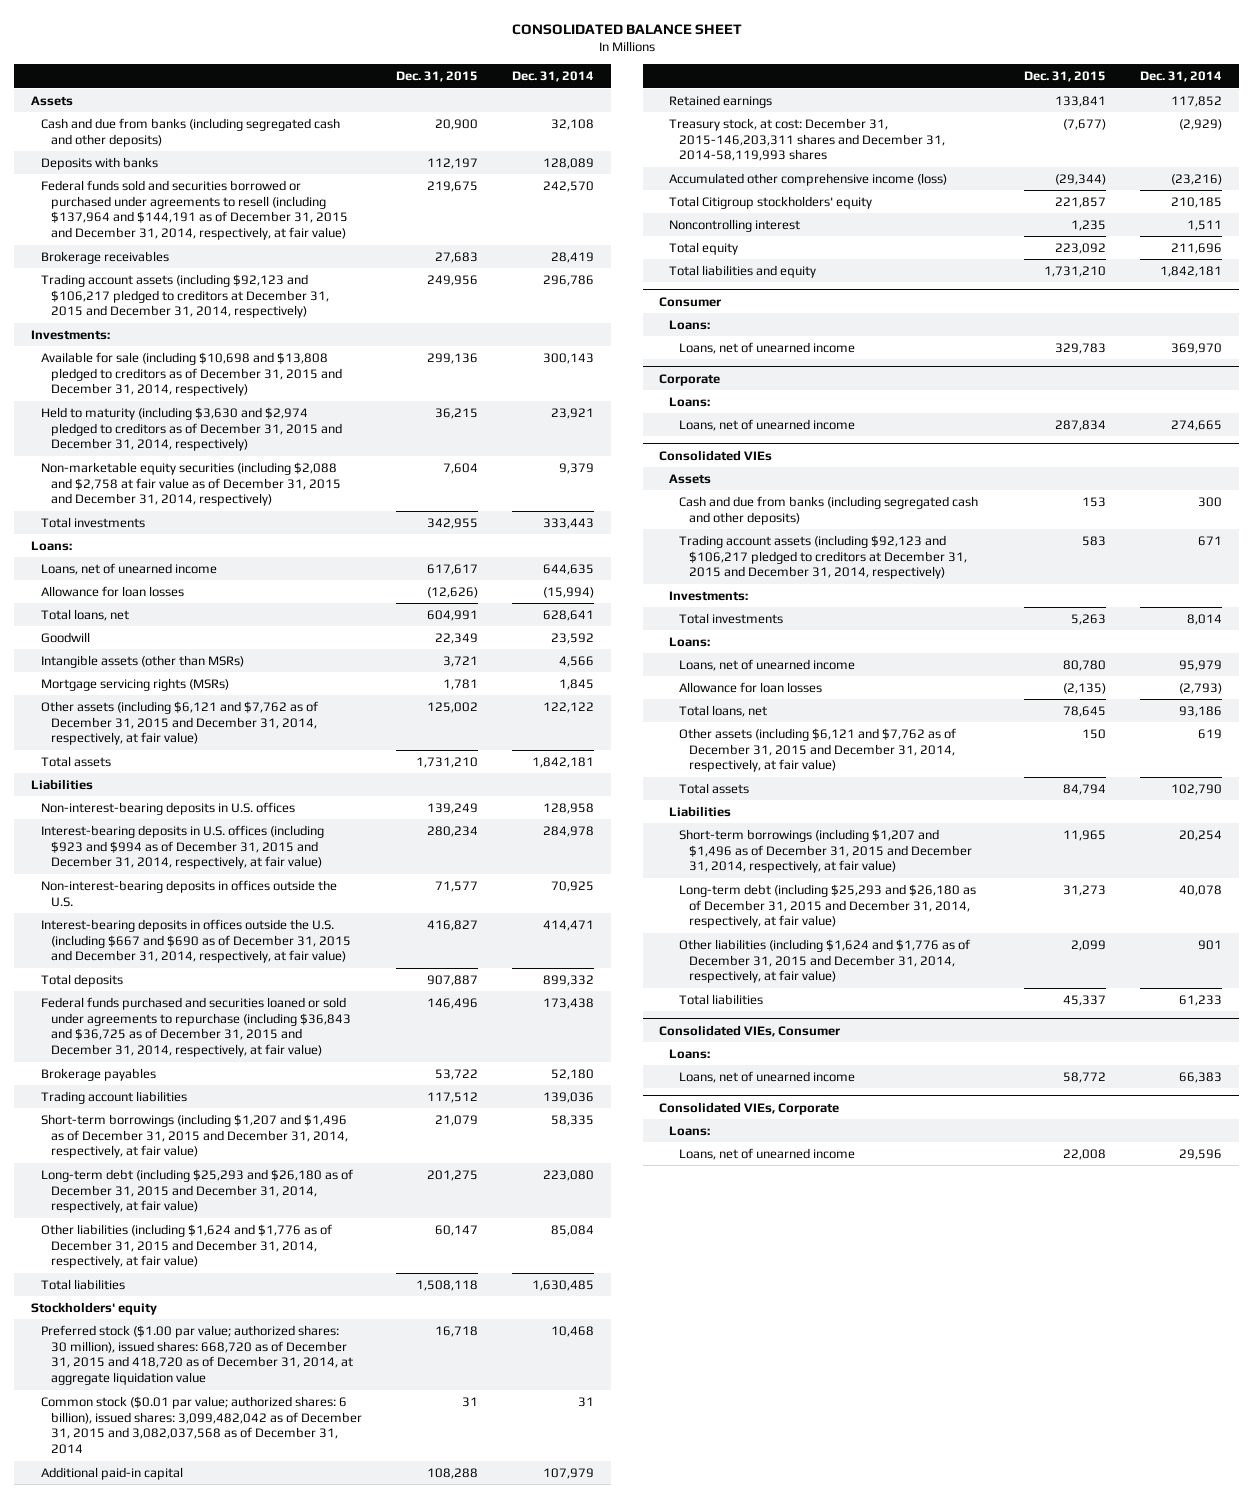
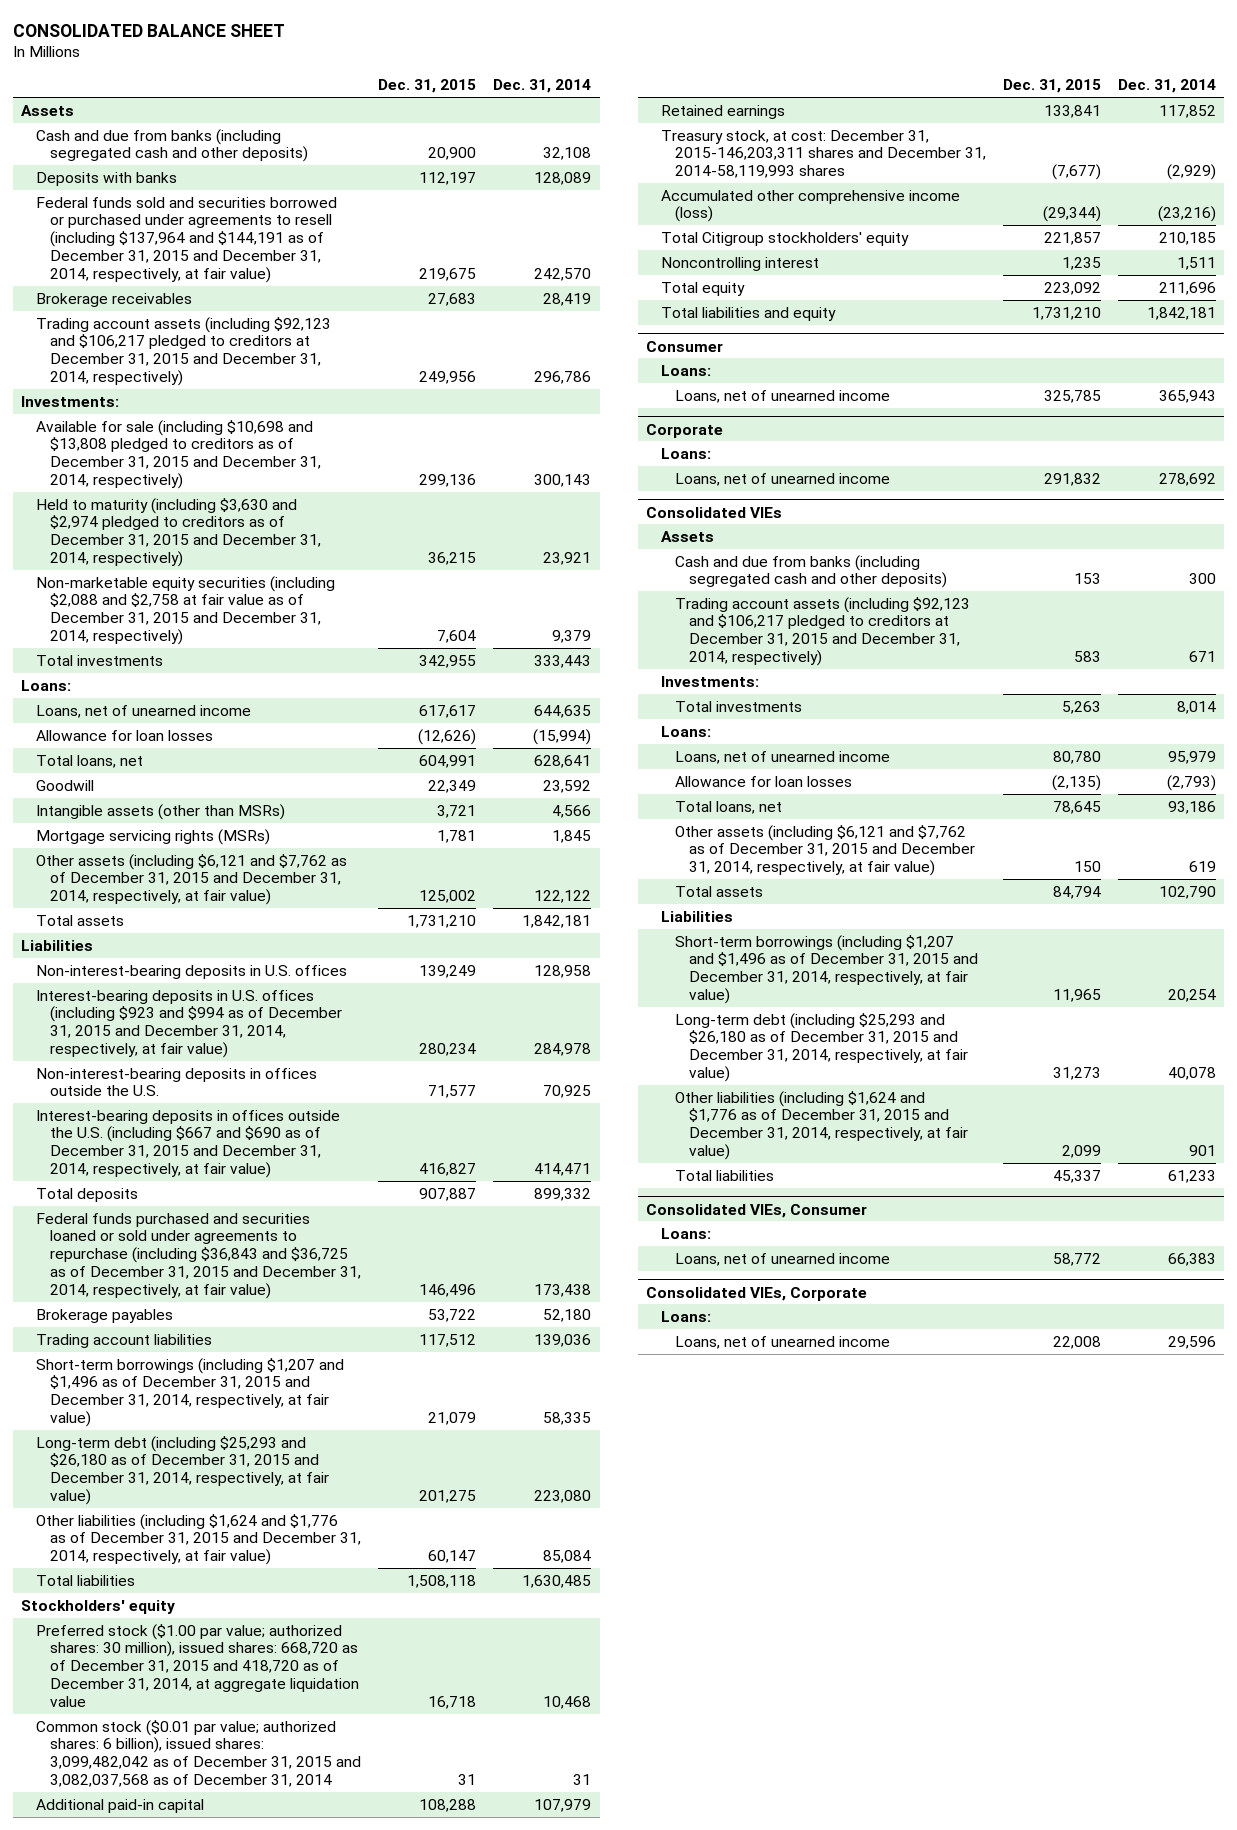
[1055,342,1107,354] 329,783 -> [1043,389,1101,403] 325,785
[1170,342,1222,354] 369,970 -> [1158,389,1216,403] 365,943
[1055,419,1107,431] 287,834 -> [1043,472,1101,486] 291,832
[1170,419,1222,431] 274,665 -> [1158,472,1216,486] 278,692

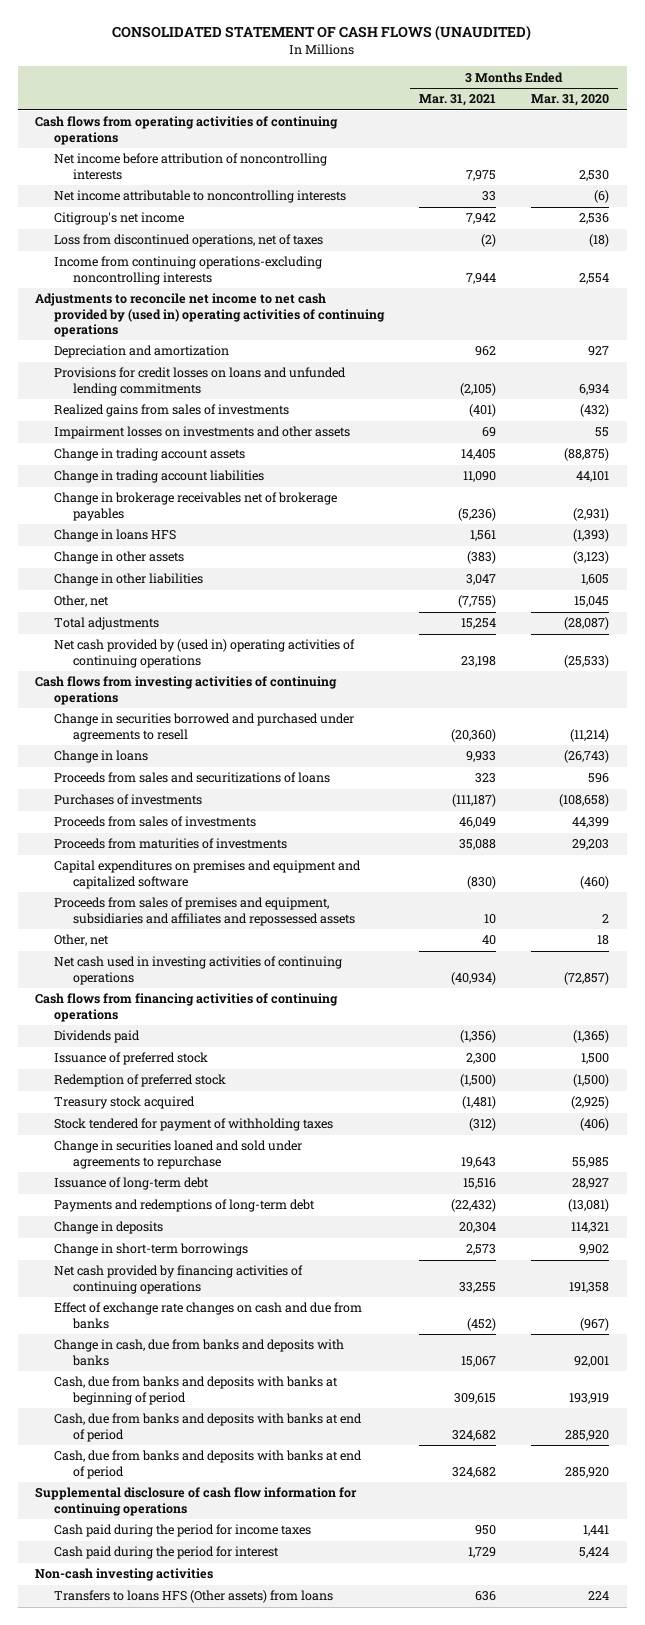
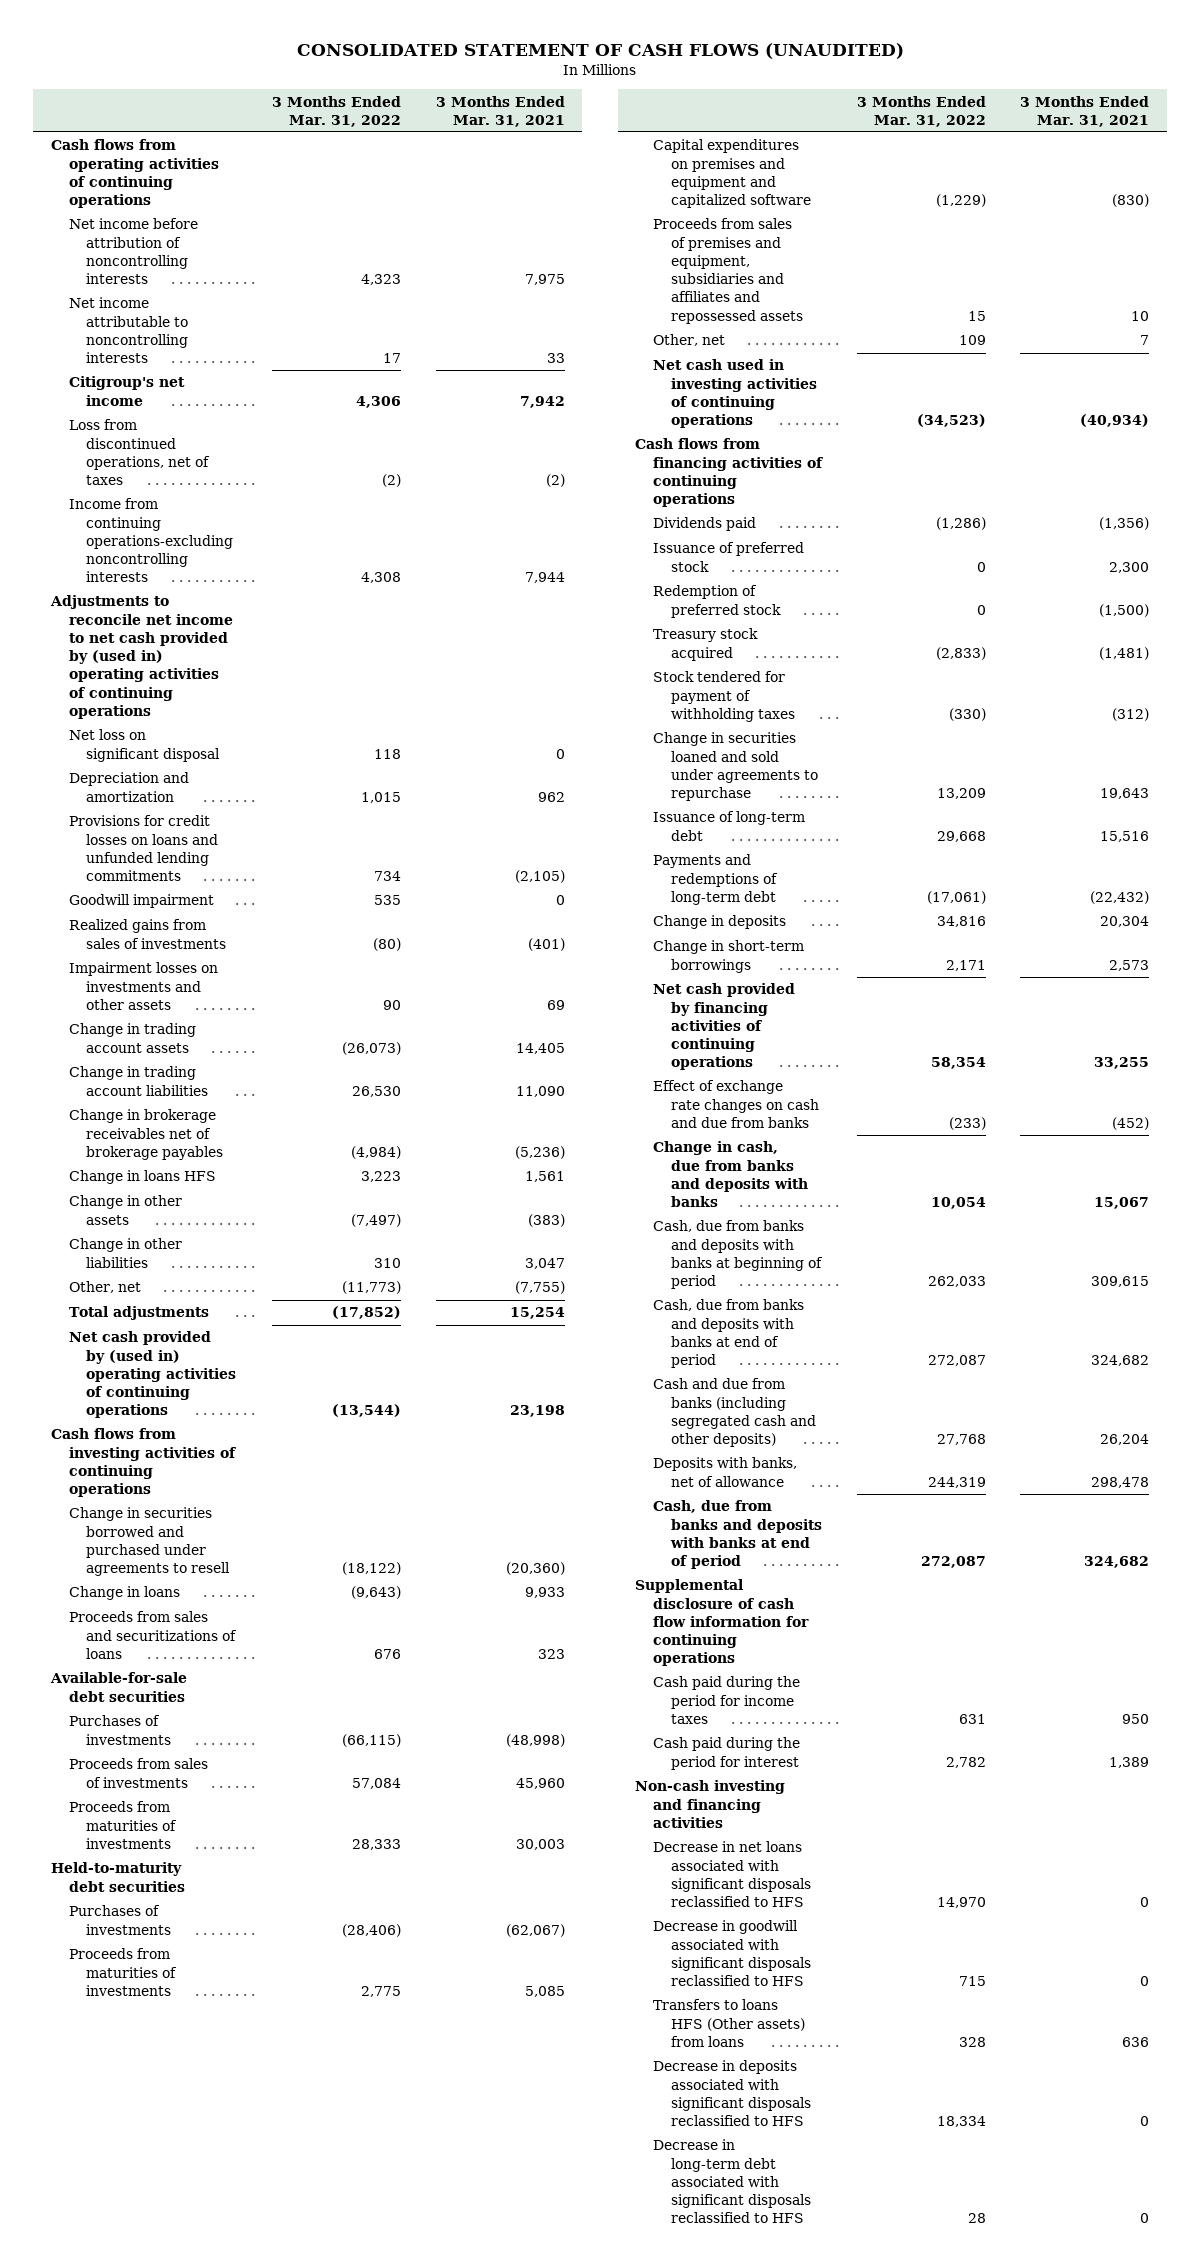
[531,94,610,107] Mar. 31, 2020 -> none
none -> [272,95,402,127] 3 Months Ended Mar. 31, 2022
none -> [68,729,221,762] Net loss on significant disposal
none -> [68,894,214,909] Goodwill impairment
none -> [49,1672,187,1702] Available-for-sale debt securities
[452,794,497,808] (111,187) -> [505,1733,565,1747] (48,998)
[459,817,497,829] 46,049 -> [515,1777,565,1789] 45,960
[459,839,497,851] 35,088 -> [515,1838,565,1850] 30,003
none -> [50,1862,185,1892] Held-to-maturity debt securities
none -> [68,1905,172,1935] Purchases of investments
none -> [68,1948,178,1996] Proceeds from maturities of investments
[482,935,497,946] 40 -> [1140,335,1150,346] 7
none -> [652,1378,816,1448] Cash and due from banks (including segregated cash and other deposits)
none -> [652,1457,797,1487] Deposits with banks, net of allowance
[468,1547,497,1559] 1,729 -> [1109,1756,1150,1768] 1,389
[35,1568,214,1582] Non-cash investing activities -> [635,1780,786,1828] Non-cash investing and financing activities
none -> [652,1841,811,1908] Decrease in net loans associated with significant disposals reclassified to HFS
none -> [652,1920,811,1987] Decrease in goodwill associated with significant disposals reclassified to HFS
none -> [652,2060,811,2127] Decrease in deposits associated with significant disposals reclassified to HFS
none -> [652,2139,811,2224] Decrease in long-term debt associated with significant disposals reclassified to HFS

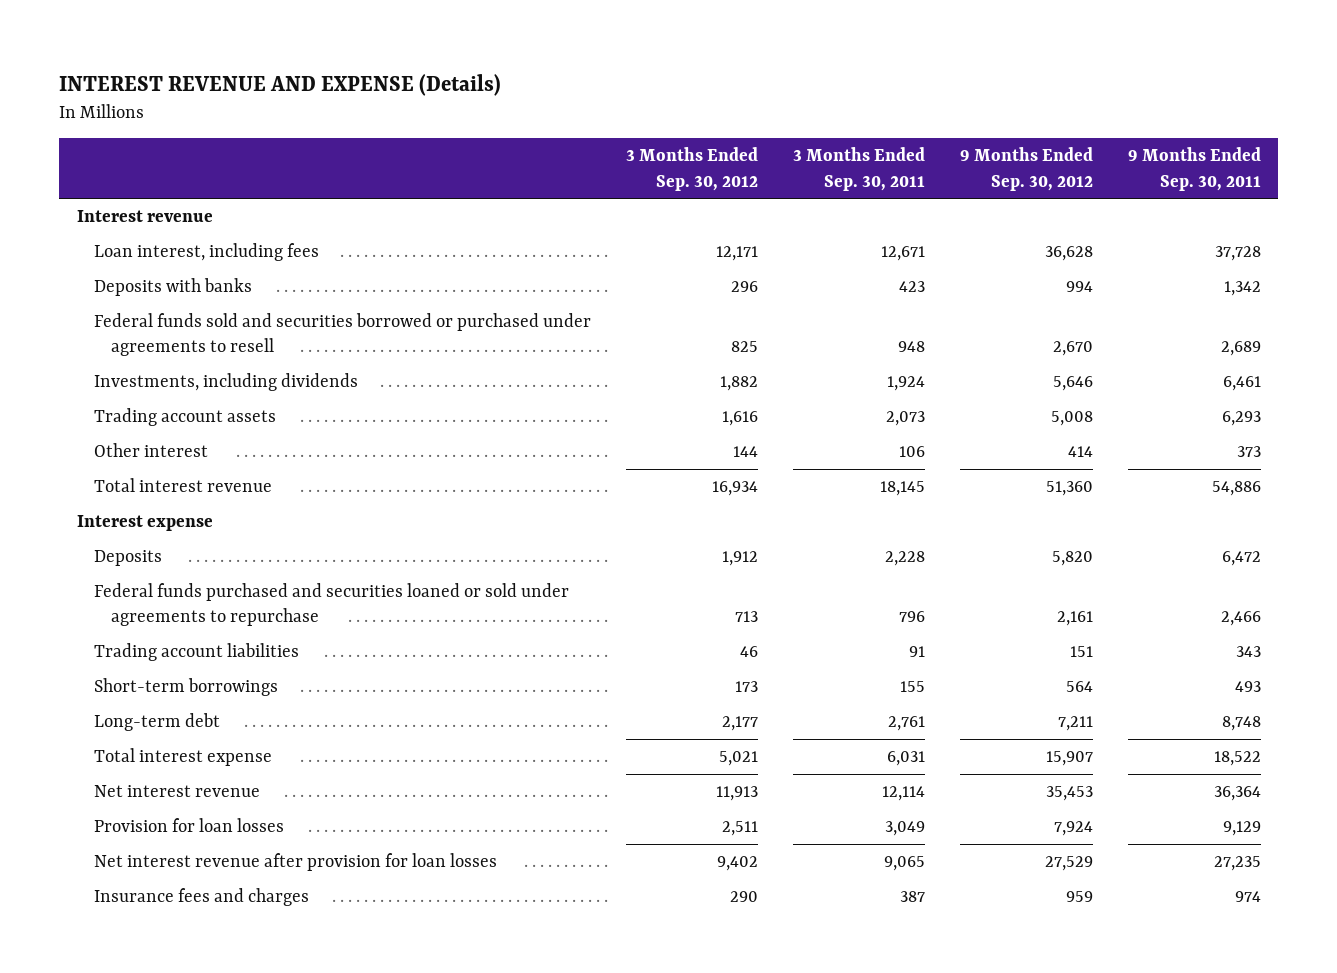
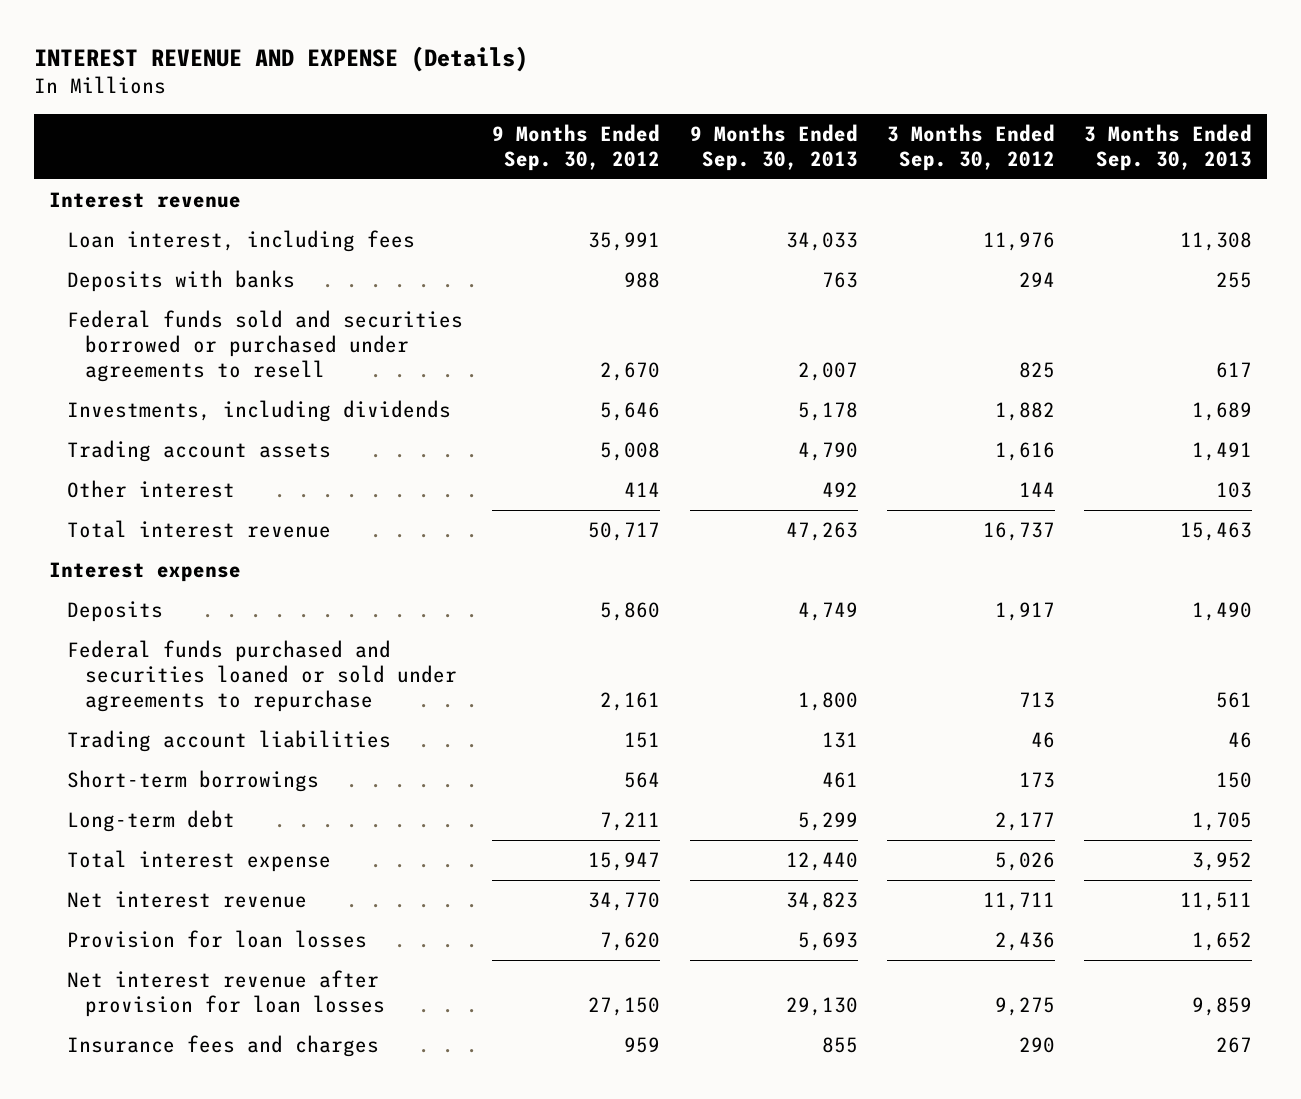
[792,147,925,191] 3 Months Ended Sep. 30, 2011 -> none
[1127,147,1261,191] 9 Months Ended Sep. 30, 2011 -> none
none -> [689,123,858,171] 9 Months Ended Sep. 30, 2013
none -> [1084,123,1253,171] 3 Months Ended Sep. 30, 2013
[715,246,758,262] 12,171 -> [982,232,1055,252] 11,976
[1044,246,1093,262] 36,628 -> [588,232,661,252] 35,991
[730,281,758,293] 296 -> [1018,272,1055,288] 294
[1065,281,1093,293] 994 -> [624,272,661,289] 988
[711,481,758,497] 16,934 -> [982,522,1055,542] 16,737
[1045,481,1093,497] 51,360 -> [588,522,661,542] 50,717
[721,551,758,567] 1,912 -> [994,602,1055,622] 1,917
[1051,551,1093,567] 5,820 -> [600,602,661,622] 5,860
[718,751,758,767] 5,021 -> [994,852,1055,872] 5,026
[1045,751,1093,767] 15,907 -> [588,852,661,872] 15,947
[715,786,758,802] 11,913 -> [982,892,1055,912] 11,711
[1045,786,1093,802] 35,453 -> [588,892,661,912] 34,770
[721,821,758,837] 2,511 -> [994,932,1055,952] 2,436
[1053,821,1093,837] 7,924 -> [600,932,661,952] 7,620
[716,856,758,872] 9,402 -> [994,996,1055,1016] 9,275
[1044,856,1093,872] 27,529 -> [588,996,661,1016] 27,150

